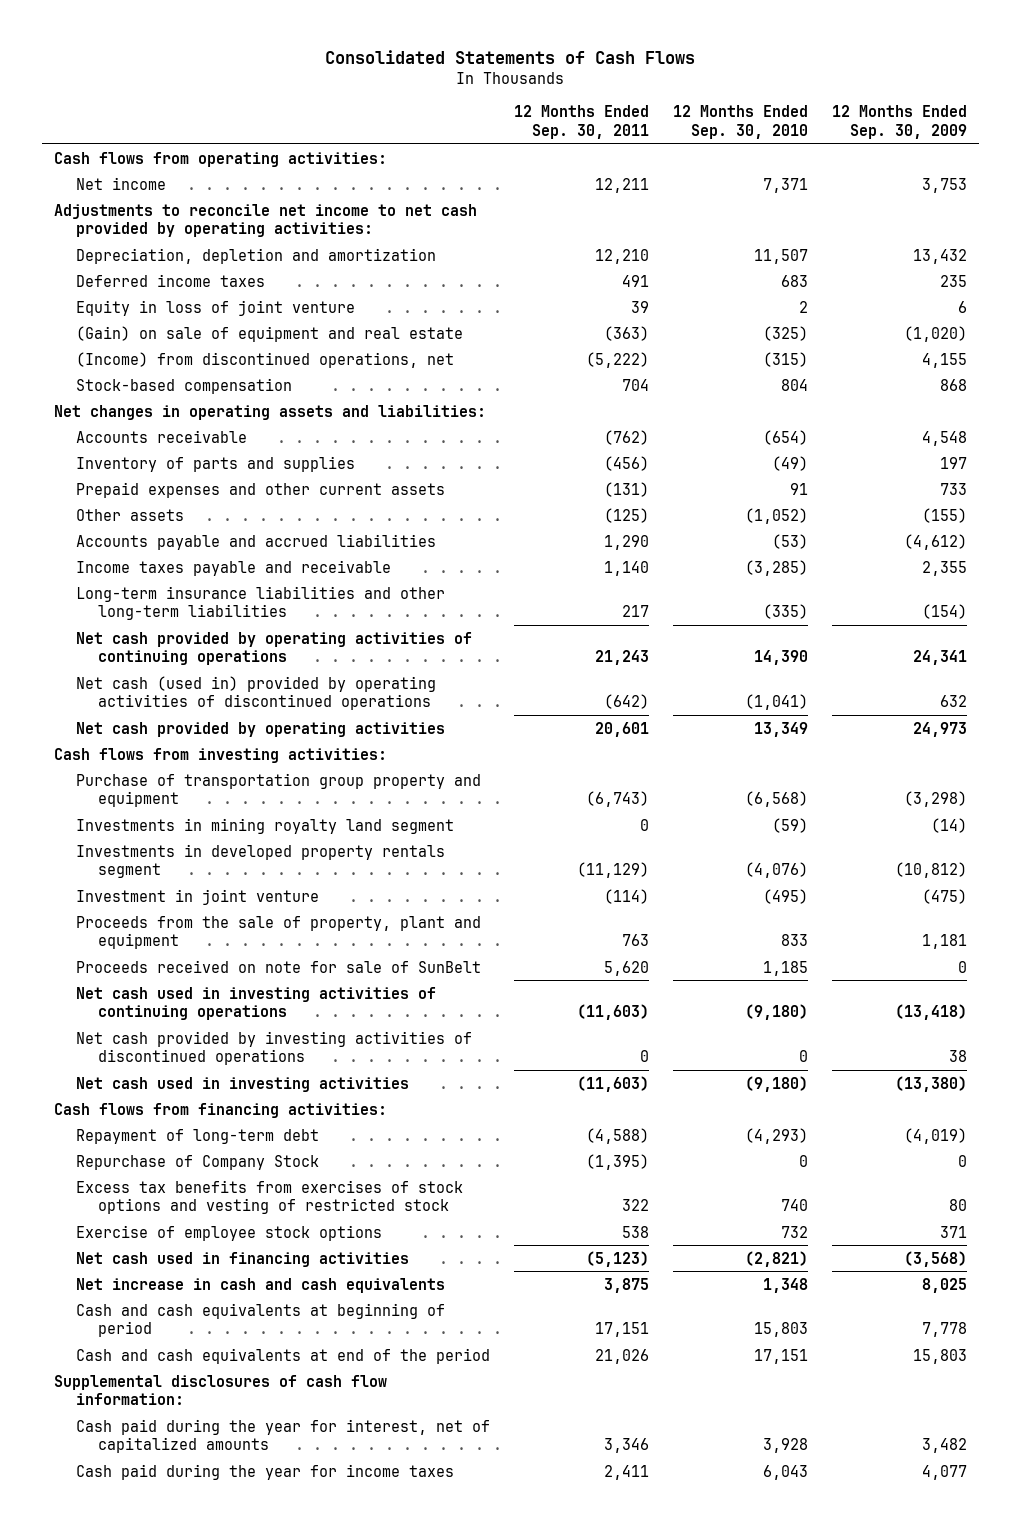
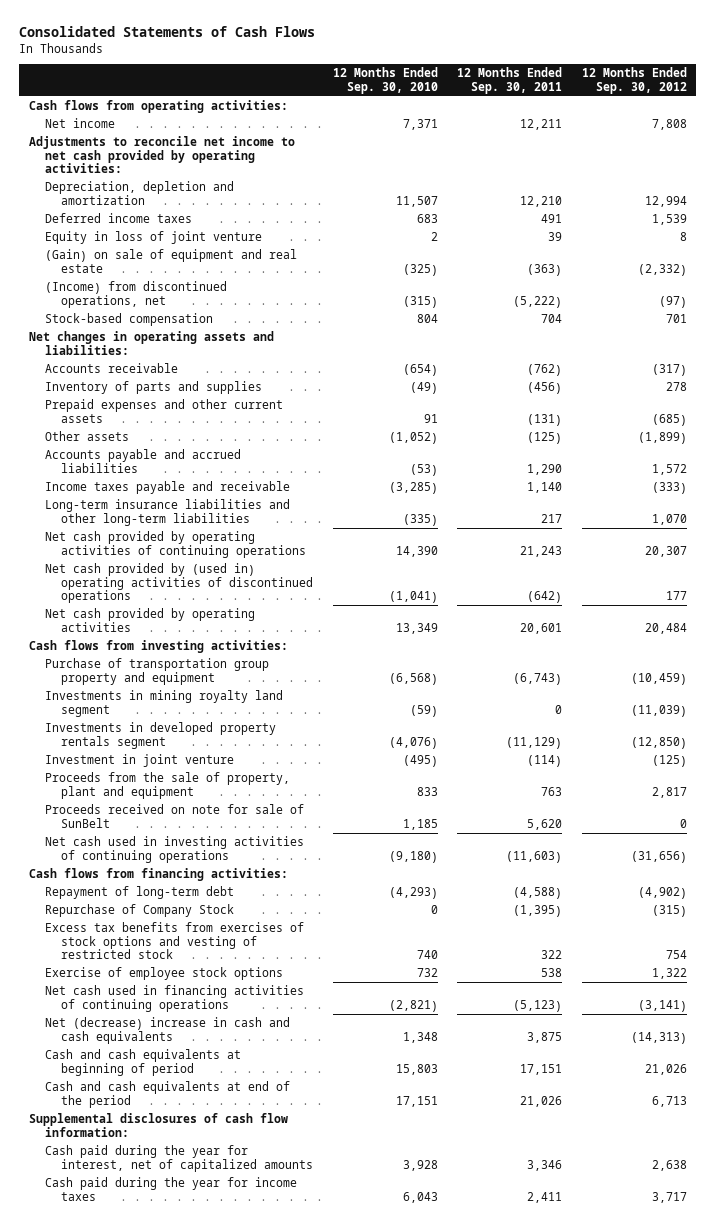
[831,105,967,139] 12 Months Ended Sep. 30, 2009 -> none
none -> [581,67,687,94] 12 Months Ended Sep. 30, 2012
[75,675,436,711] Net cash (used in) provided by operating activities of discontinued operations -> [45,563,314,603] Net cash provided by (used in) operating activities of discontinued operations
[75,1030,472,1066] Net cash provided by investing activities of discontinued operations -> none
[75,1076,409,1092] Net cash used in investing activities -> none
[75,1251,409,1267] Net cash used in financing activities -> [45,985,305,1012] Net cash used in financing activities of continuing operations
[75,1277,445,1293] Net increase in cash and cash equivalents -> [45,1017,291,1044] Net (decrease) increase in cash and cash equivalents

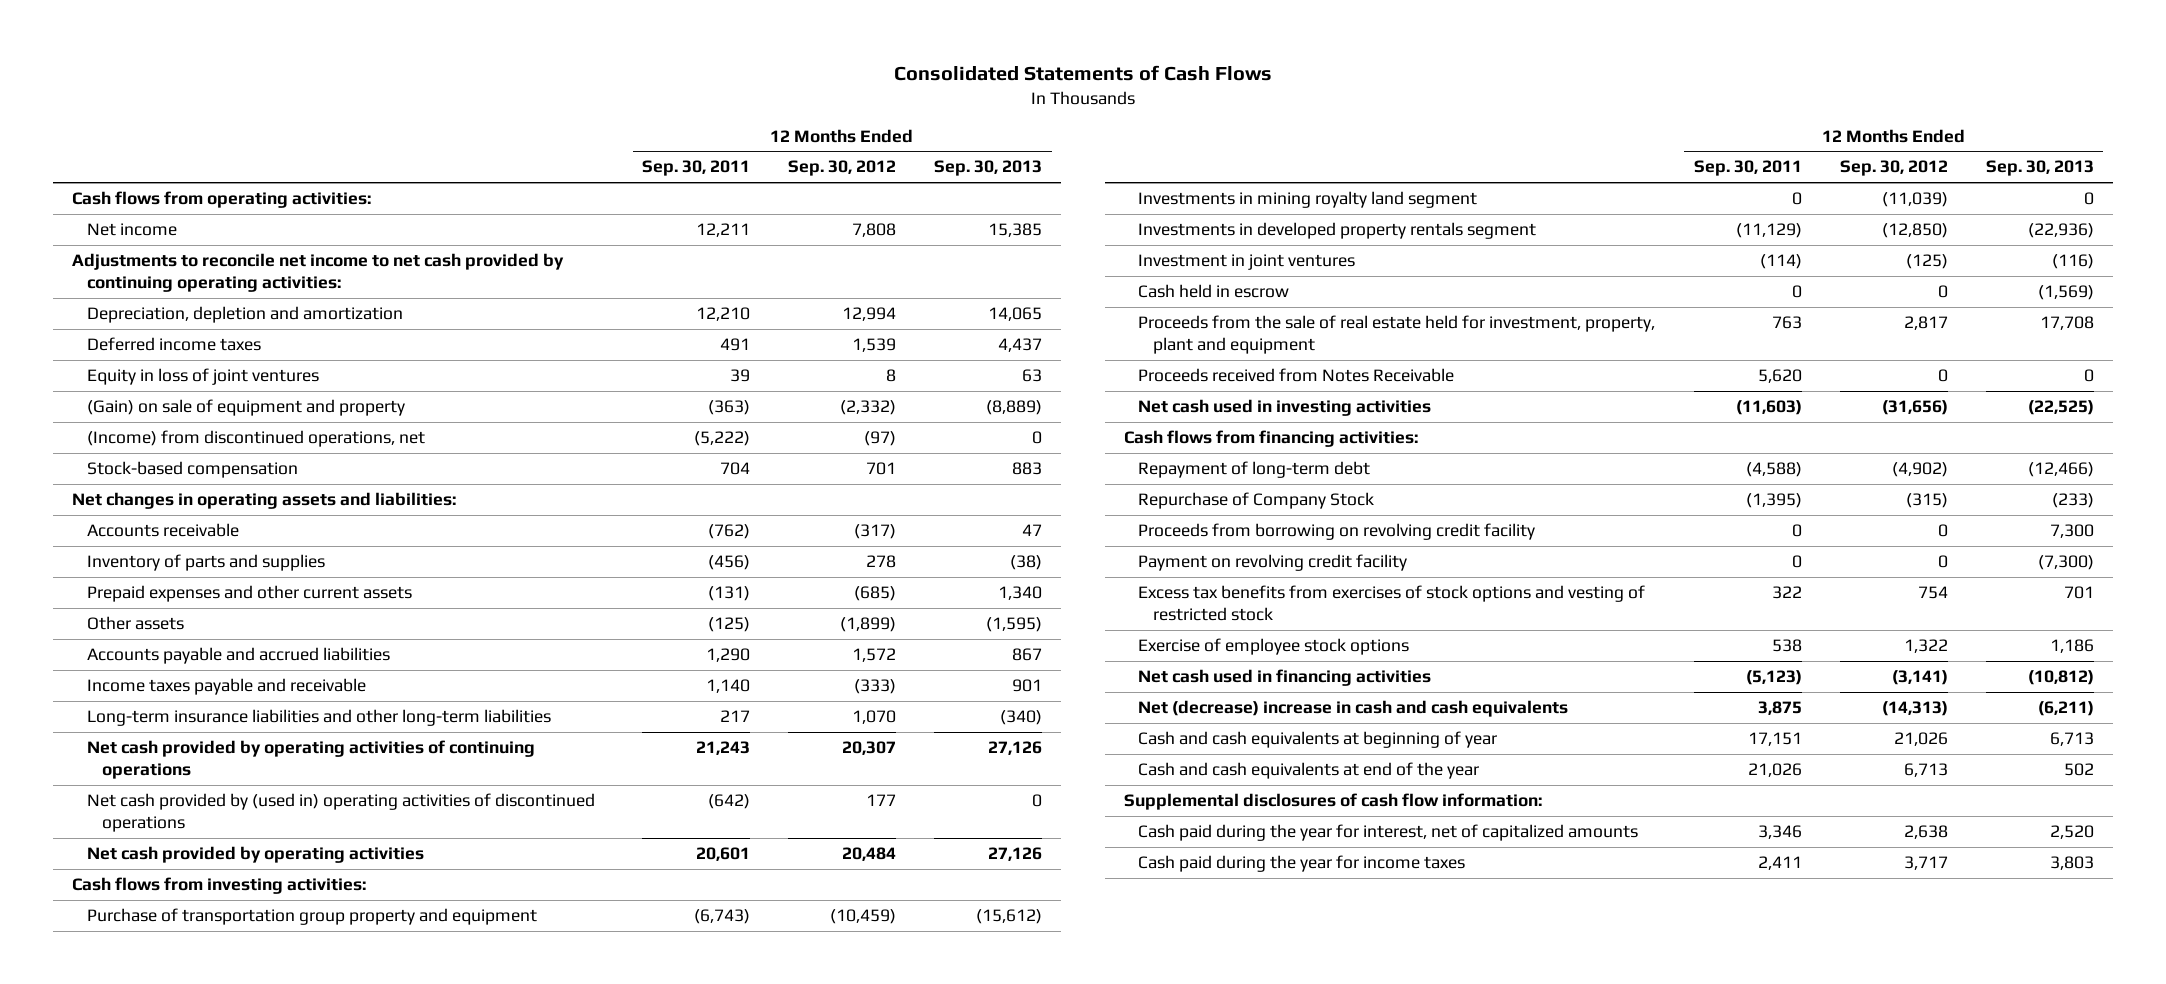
[332,67,438,94] 12 Months Ended Sep. 30, 2010 -> none
none -> [934,160,1043,177] Sep. 30, 2013
[28,136,295,173] Adjustments to reconcile net income to net cash provided by operating activities: -> [72,252,565,292] Adjustments to reconcile net income to net cash provided by continuing operating activities:
[45,231,263,245] Equity in loss of joint venture -> [87,367,320,385] Equity in loss of joint ventures
[45,249,298,273] (Gain) on sale of equipment and real estate -> [87,398,406,416] (Gain) on sale of equipment and property
[45,754,235,768] Investment in joint venture -> [1138,253,1356,270] Investment in joint ventures
none -> [1138,283,1290,298] Cash held in escrow
[45,772,291,799] Proceeds from the sale of property, plant and equipment -> [1138,314,1656,354] Proceeds from the sale of real estate held for investment, property, plant and equipment
[45,804,305,828] Proceeds received on note for sale of SunBelt -> [1138,367,1455,382] Proceeds received from Notes Receivable
[45,836,305,863] Net cash used in investing activities of continuing operations -> [1138,398,1432,416] Net cash used in investing activities
none -> [1138,522,1536,540] Proceeds from borrowing on revolving credit facility
none -> [1138,553,1408,571] Payment on revolving credit facility
[45,985,305,1012] Net cash used in financing activities of continuing operations -> [1138,668,1432,686] Net cash used in financing activities
[45,1049,242,1076] Cash and cash equivalents at beginning of period -> [1138,730,1498,748] Cash and cash equivalents at beginning of year
[45,1081,291,1108] Cash and cash equivalents at end of the period -> [1138,761,1480,779] Cash and cash equivalents at end of the year

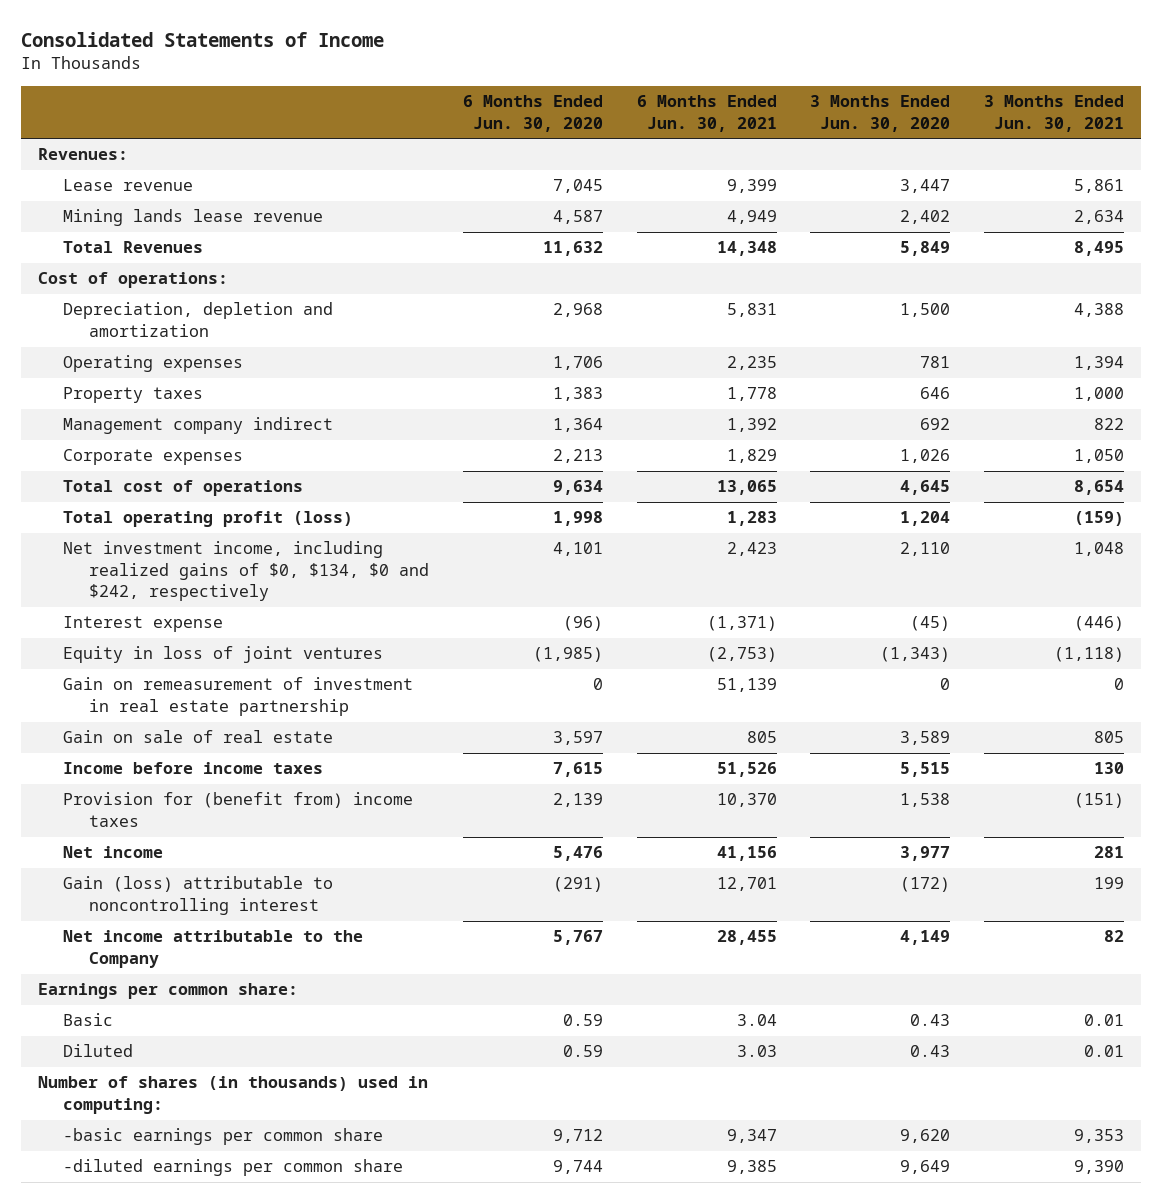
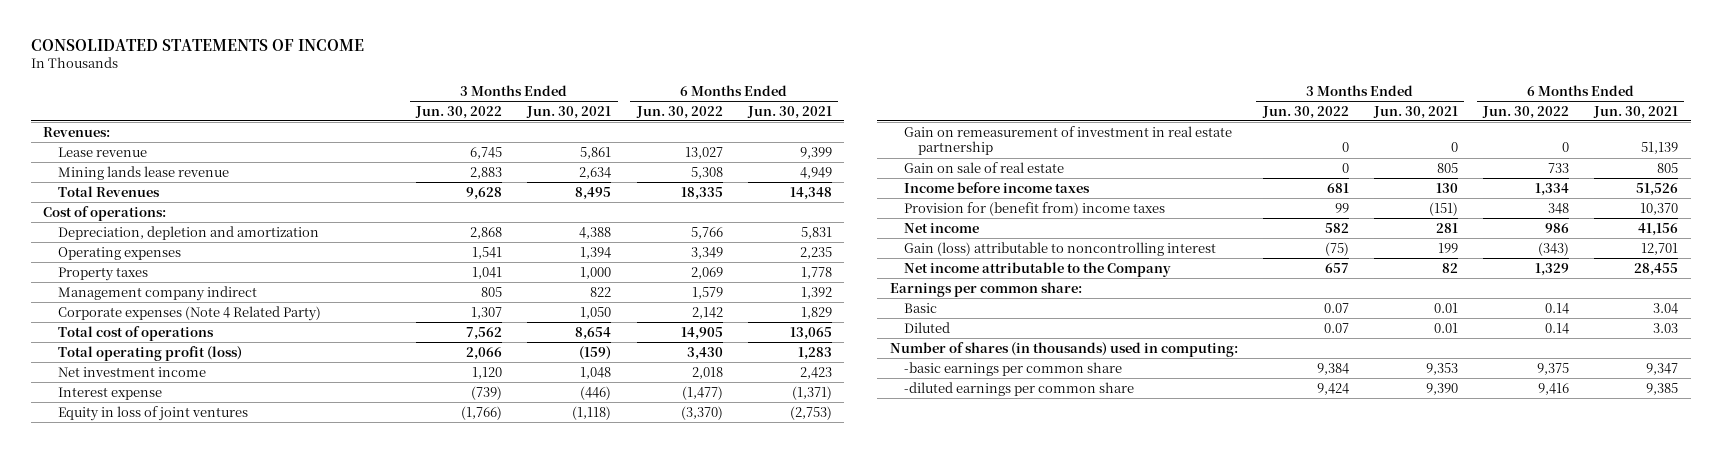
[20,31,384,47] Consolidated Statements of Income -> [30,38,364,51] CONSOLIDATED STATEMENTS OF INCOME
[462,95,603,132] 6 Months Ended Jun. 30, 2020 -> none
[810,95,951,132] 3 Months Ended Jun. 30, 2020 -> none
none -> [415,105,503,119] Jun. 30, 2022
none -> [635,105,723,119] Jun. 30, 2022
[63,449,244,466] Corporate expenses -> [57,305,321,321] Corporate expenses (Note 4 Related Party)
[63,541,429,602] Net investment income, including realized gains of $0, $134, $0 and $242, respectively -> [57,366,206,377] Net investment income

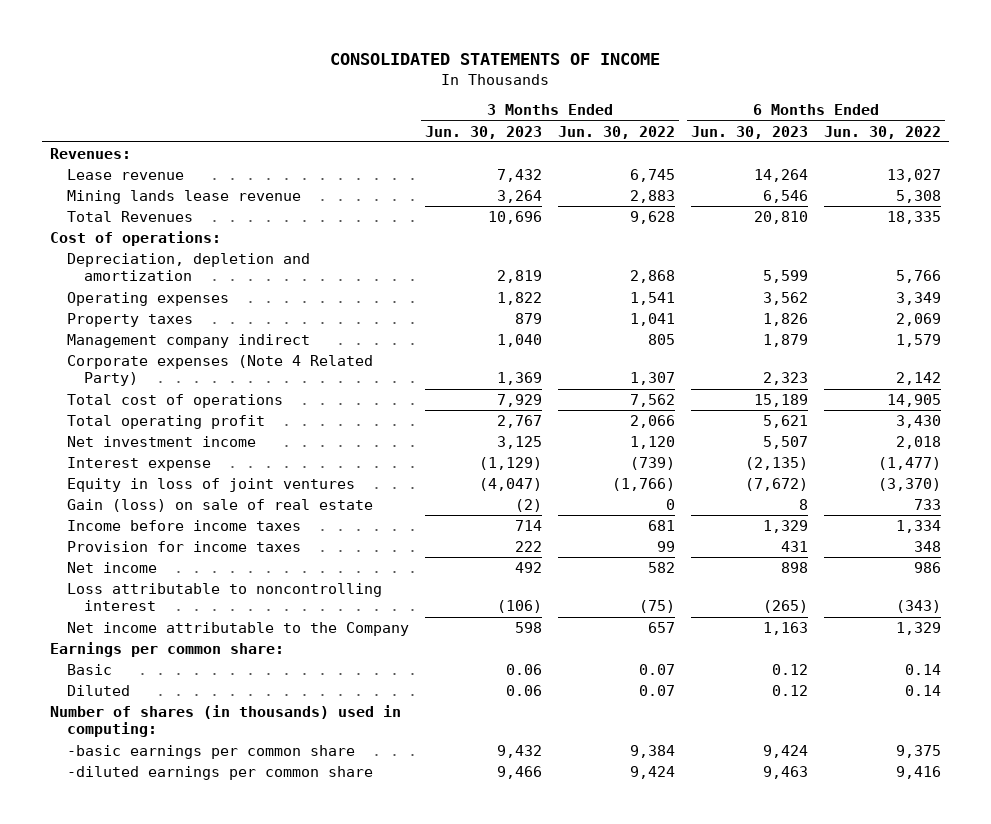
[526,105,612,119] Jun. 30, 2021 -> none
[746,105,832,119] Jun. 30, 2021 -> none
none -> [424,125,542,139] Jun. 30, 2023
none -> [690,125,808,139] Jun. 30, 2023
[57,345,242,361] Total operating profit (loss) -> [67,414,266,429] Total operating profit
[903,125,1232,156] Gain on remeasurement of investment in real estate partnership -> none
[903,161,1064,173] Gain on sale of real estate -> [67,498,374,512] Gain (loss) on sale of real estate
[903,201,1165,216] Provision for (benefit from) income taxes -> [67,540,302,552] Provision for income taxes
[903,241,1216,256] Gain (loss) attributable to noncontrolling interest -> [67,582,383,612] Loss attributable to noncontrolling interest

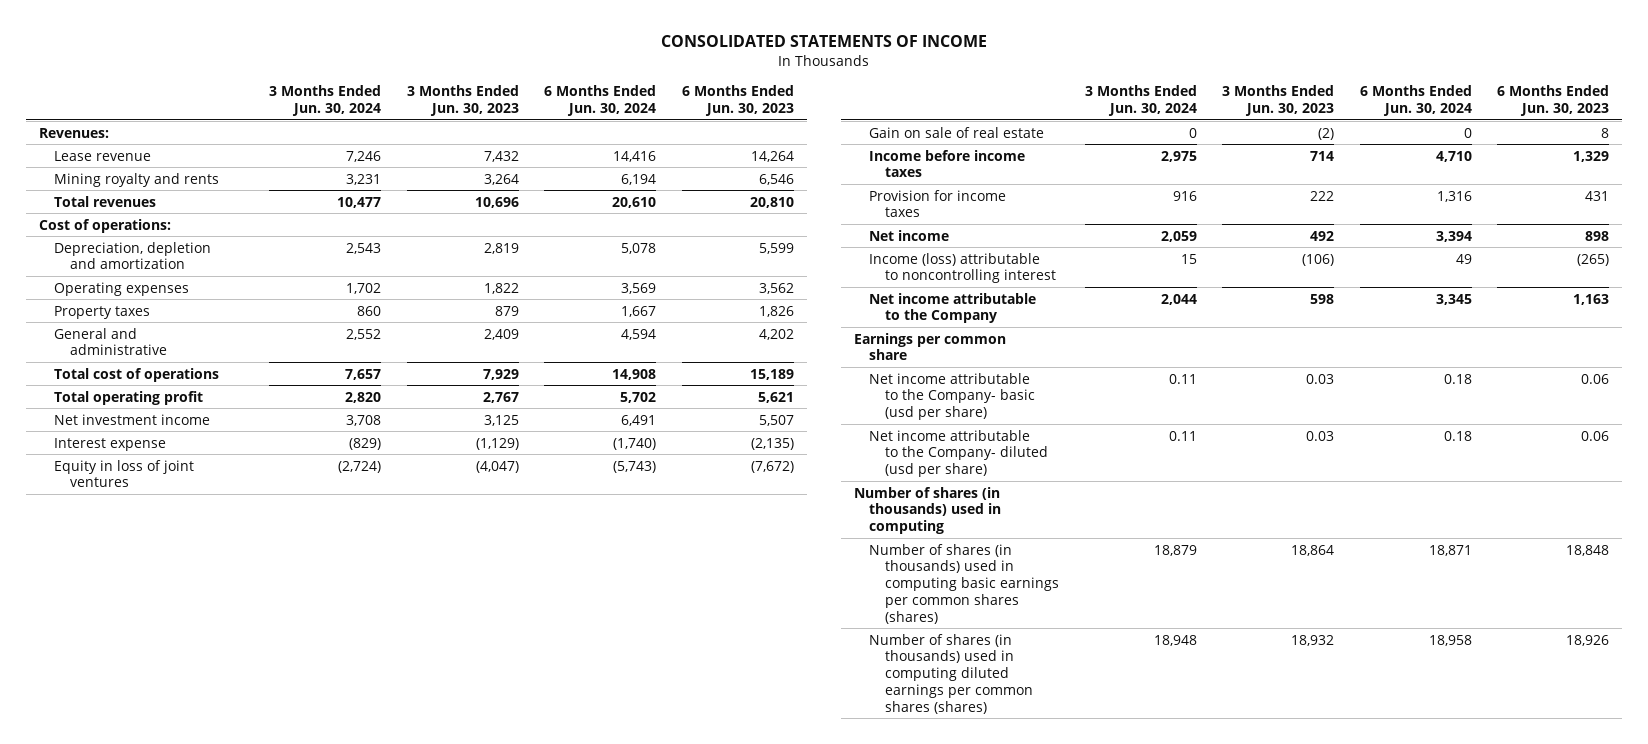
[557,125,675,139] Jun. 30, 2022 -> none
[823,125,941,139] Jun. 30, 2022 -> none
none -> [269,85,382,116] 3 Months Ended Jun. 30, 2024
none -> [544,85,657,116] 6 Months Ended Jun. 30, 2024
[67,189,302,204] Mining lands lease revenue -> [54,172,220,187] Mining royalty and rents
[67,210,194,222] Total Revenues -> [54,195,157,207] Total revenues
[67,333,311,348] Management company indirect -> none
[67,354,374,387] Corporate expenses (Note 4 Related Party) -> none
none -> [54,327,167,356] General and administrative
[67,498,374,512] Gain (loss) on sale of real estate -> [869,126,1045,138] Gain on sale of real estate
[67,582,383,612] Loss attributable to noncontrolling interest -> [869,252,1057,284] Income (loss) attributable to noncontrolling interest
[67,663,113,675] Basic -> none
[67,684,131,696] Diluted -> none
[49,641,284,657] Earnings per common share: -> [853,332,1006,361] Earnings per common share
none -> [869,372,1036,421] Net income attributable to the Company- basic (usd per share)
none -> [869,429,1049,478] Net income attributable to the Company- diluted (usd per share)
[49,704,401,738] Number of shares (in thousands) used in computing: -> [853,486,1002,535] Number of shares (in thousands) used in computing
[67,744,356,759] -basic earnings per common share -> [869,543,1060,624] Number of shares (in thousands) used in computing basic earnings per common shares (shares)
[496,744,542,758] 9,432 -> [1291,544,1335,556] 18,864
[762,744,808,758] 9,424 -> [1566,544,1610,556] 18,848
[67,765,374,780] -diluted earnings per common share -> [869,633,1034,714] Number of shares (in thousands) used in computing diluted earnings per common shares (shares)
[496,765,542,779] 9,466 -> [1291,634,1335,646] 18,932
[762,765,808,779] 9,463 -> [1566,634,1610,646] 18,926

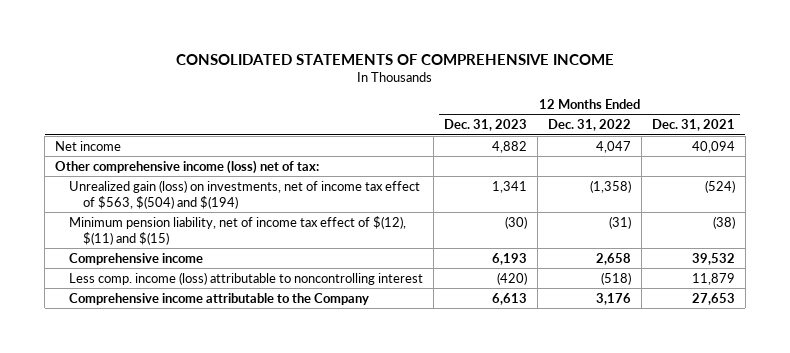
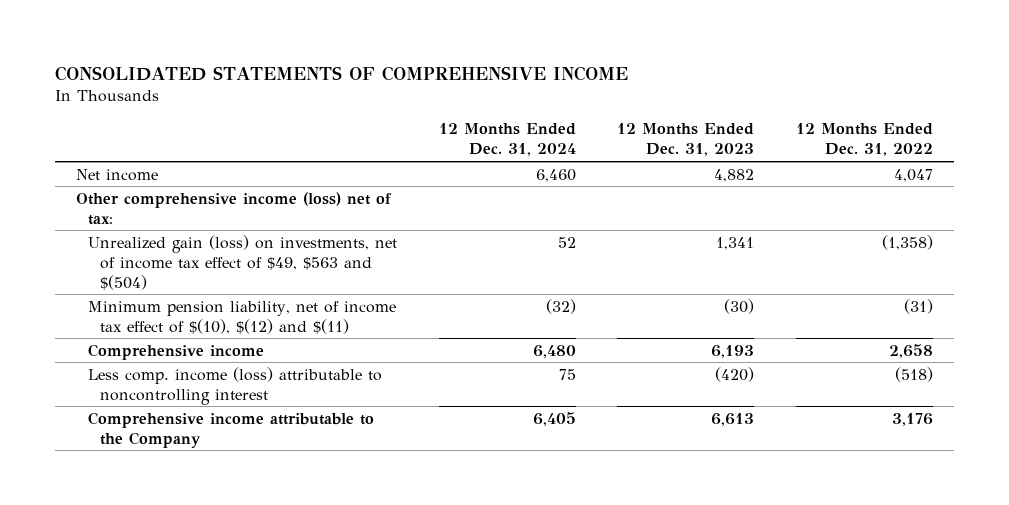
[652,119,736,132] Dec. 31, 2021 -> none
none -> [438,123,576,157] 12 Months Ended Dec. 31, 2024
[69,179,421,209] Unrealized gain (loss) on investments, net of income tax effect of $563, $(504) and $(194) -> [87,234,397,290] Unrealized gain (loss) on investments, net of income tax effect of $49, $563 and $(504)
[69,215,407,245] Minimum pension liability, net of income tax effect of $(12), $(11) and $(15) -> [87,300,396,334] Minimum pension liability, net of income tax effect of $(10), $(12) and $(11)

